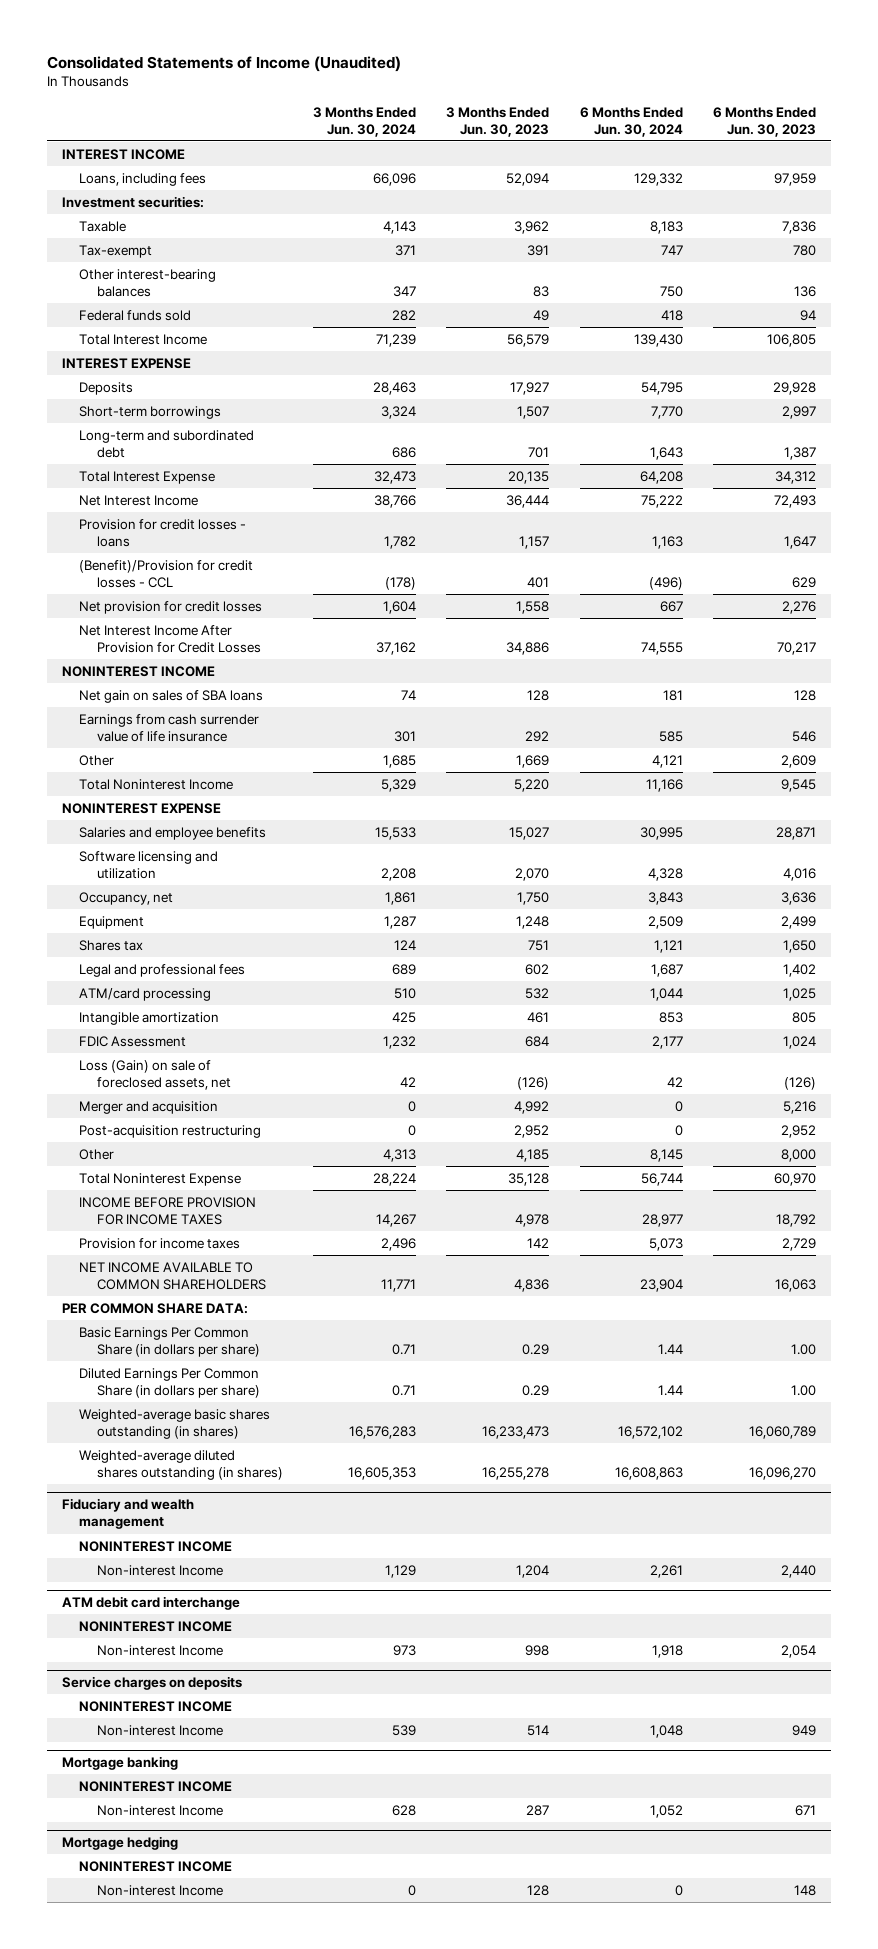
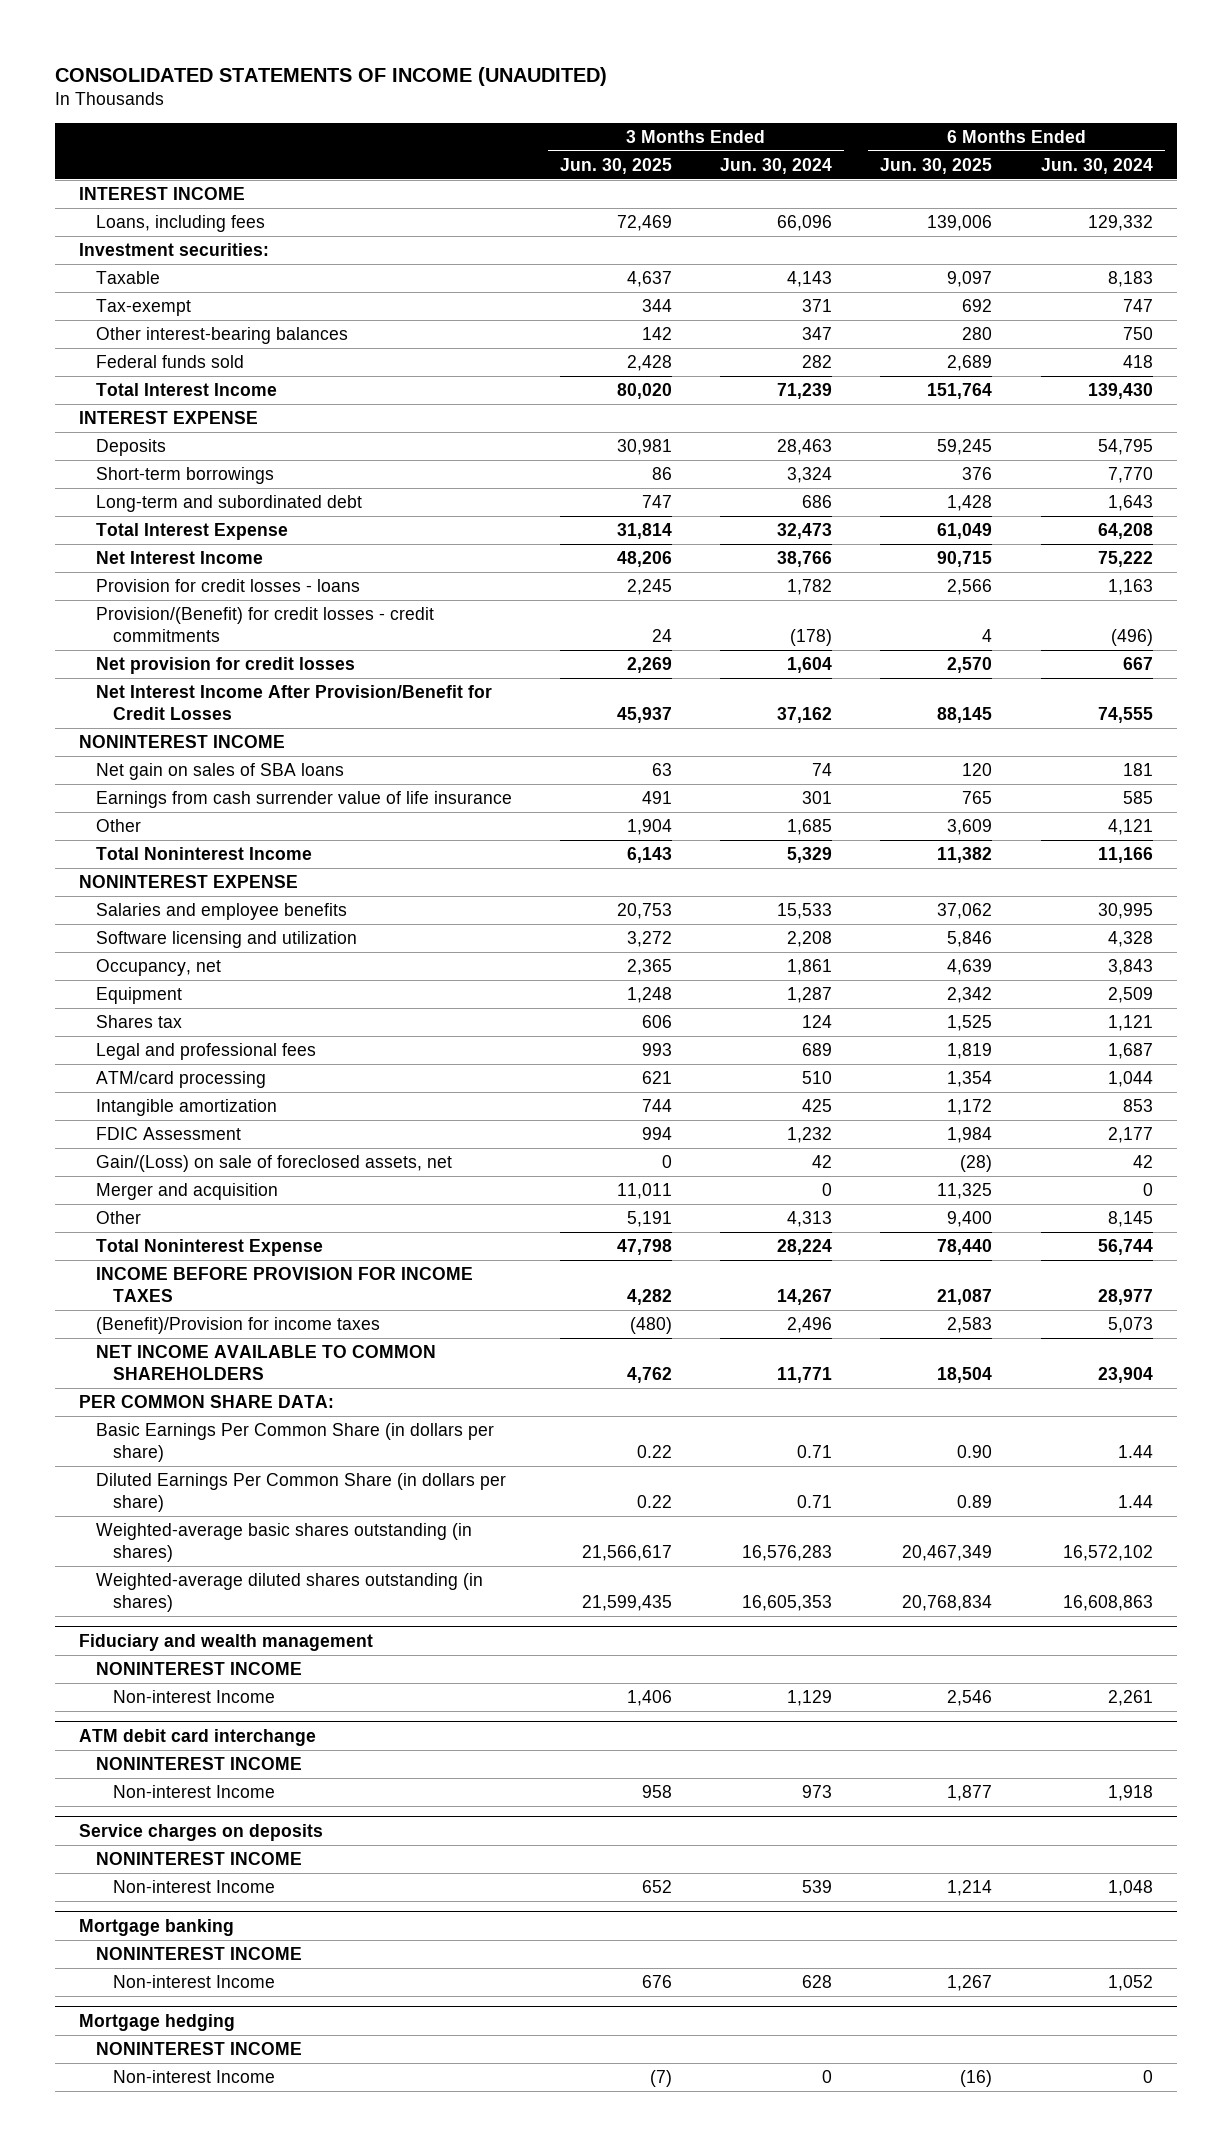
[47,56,402,73] Consolidated Statements of Income (Unaudited) -> [54,66,607,86] CONSOLIDATED STATEMENTS OF INCOME (UNAUDITED)
[446,106,550,137] 3 Months Ended Jun. 30, 2023 -> none
[712,106,816,137] 6 Months Ended Jun. 30, 2023 -> none
none -> [559,157,672,174] Jun. 30, 2025
none -> [880,157,993,174] Jun. 30, 2025
[79,559,254,588] (Benefit)/Provision for credit losses - CCL -> [95,607,434,642] Provision/(Benefit) for credit losses - credit commitments
[79,624,261,653] Net Interest Income After Provision for Credit Losses -> [95,685,492,720] Net Interest Income After Provision/Benefit for Credit Losses
[79,1059,231,1090] Loss (Gain) on sale of foreclosed assets, net -> [95,1155,452,1173] Gain/(Loss) on sale of foreclosed assets, net
[79,1124,262,1138] Post-acquisition restructuring -> none
[79,1237,241,1249] Provision for income taxes -> [95,1317,380,1335] (Benefit)/Provision for income taxes

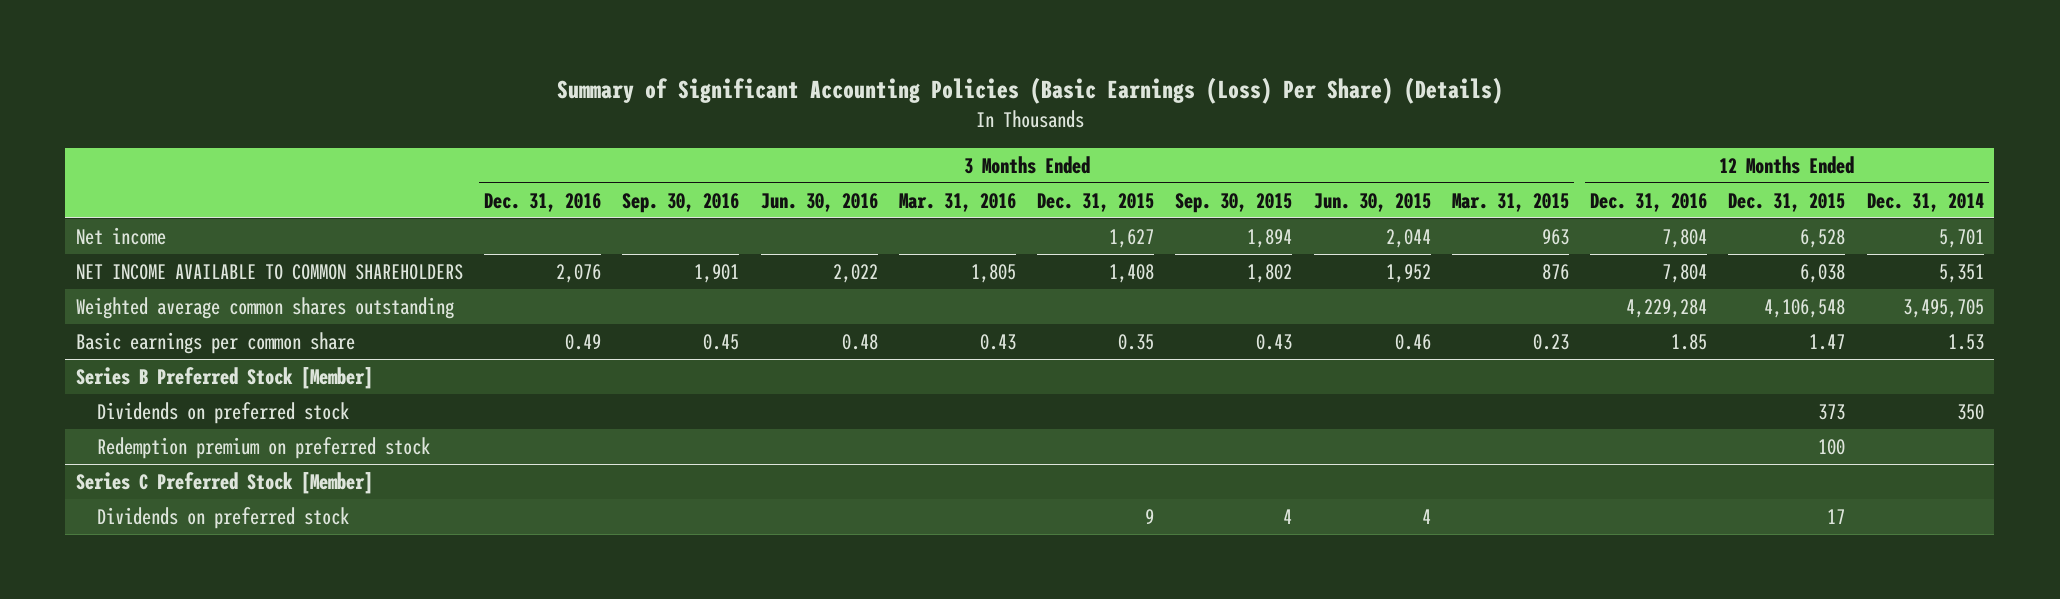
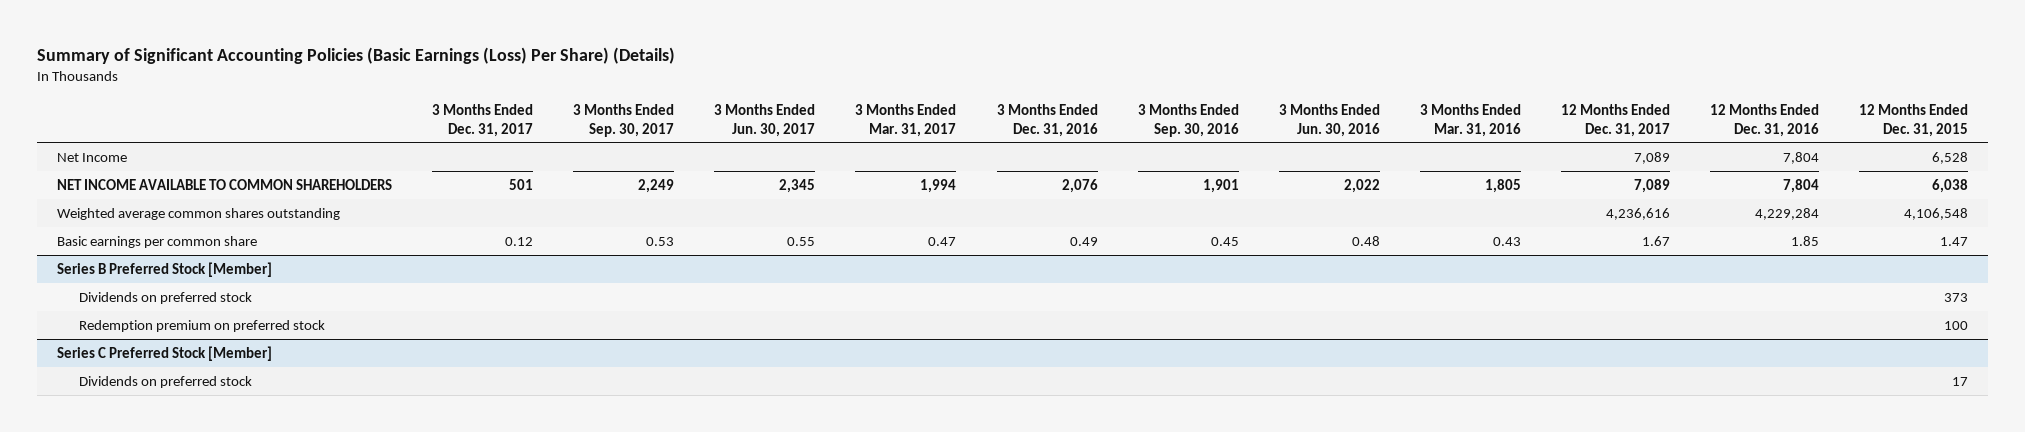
[1037,192,1155,212] Dec. 31, 2015 -> none
[1175,192,1293,213] Sep. 30, 2015 -> none
[1313,192,1431,212] Jun. 30, 2015 -> none
[1451,192,1569,212] Mar. 31, 2015 -> none
[1866,192,1984,212] Dec. 31, 2014 -> none
none -> [432,104,534,137] 3 Months Ended Dec. 31, 2017
none -> [573,104,675,137] 3 Months Ended Sep. 30, 2017
none -> [714,104,816,137] 3 Months Ended Jun. 30, 2017
none -> [855,104,957,137] 3 Months Ended Mar. 31, 2017
none -> [1560,104,1670,137] 12 Months Ended Dec. 31, 2017
[75,226,166,245] Net income -> [57,152,128,162] Net Income

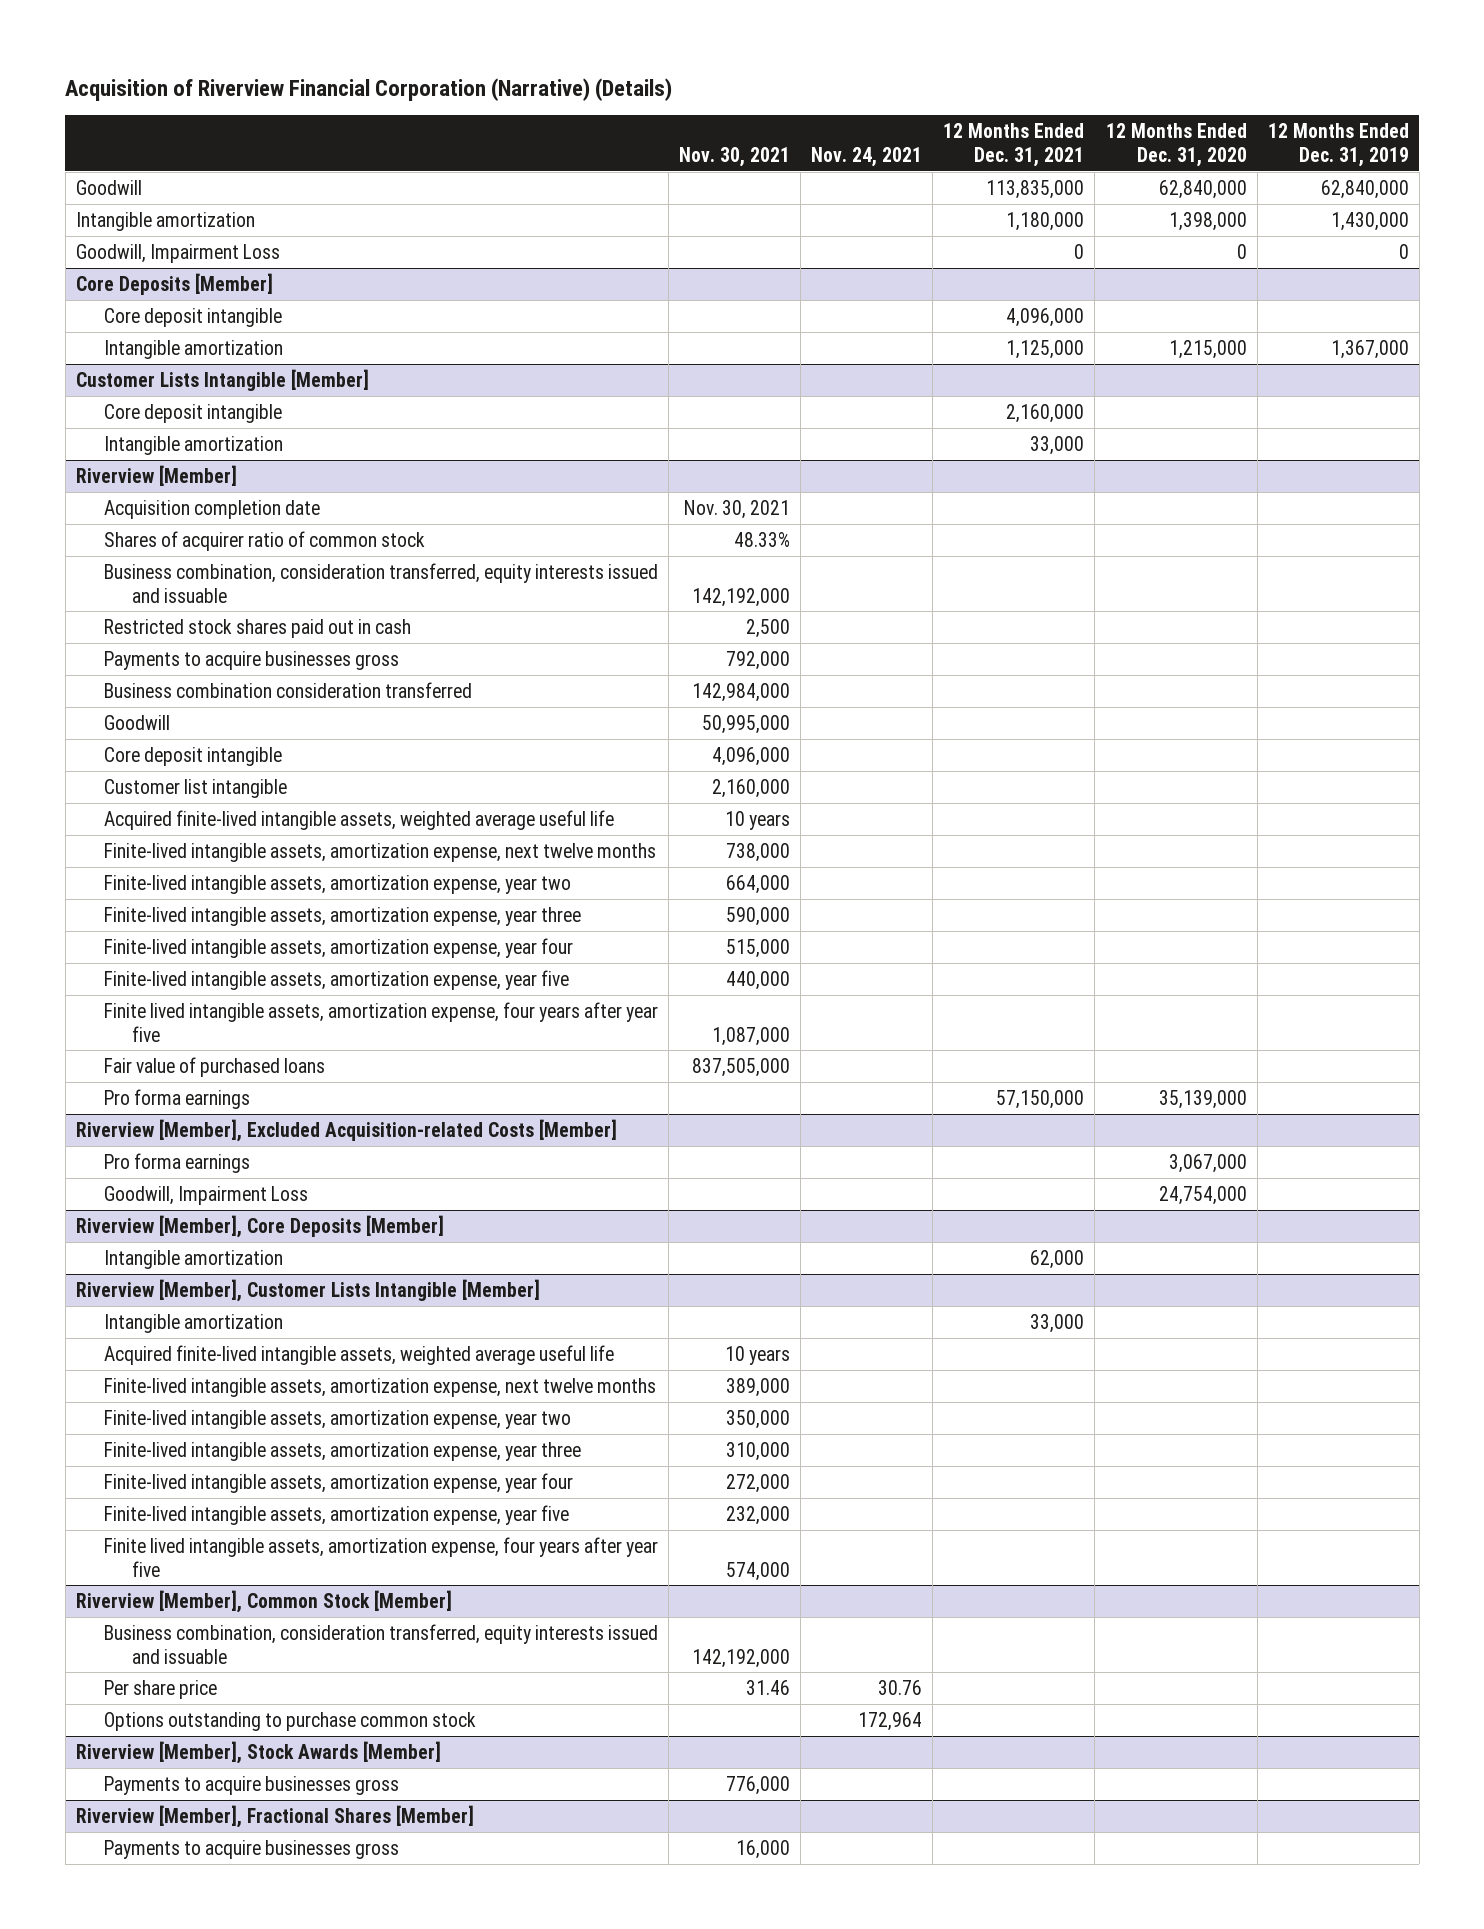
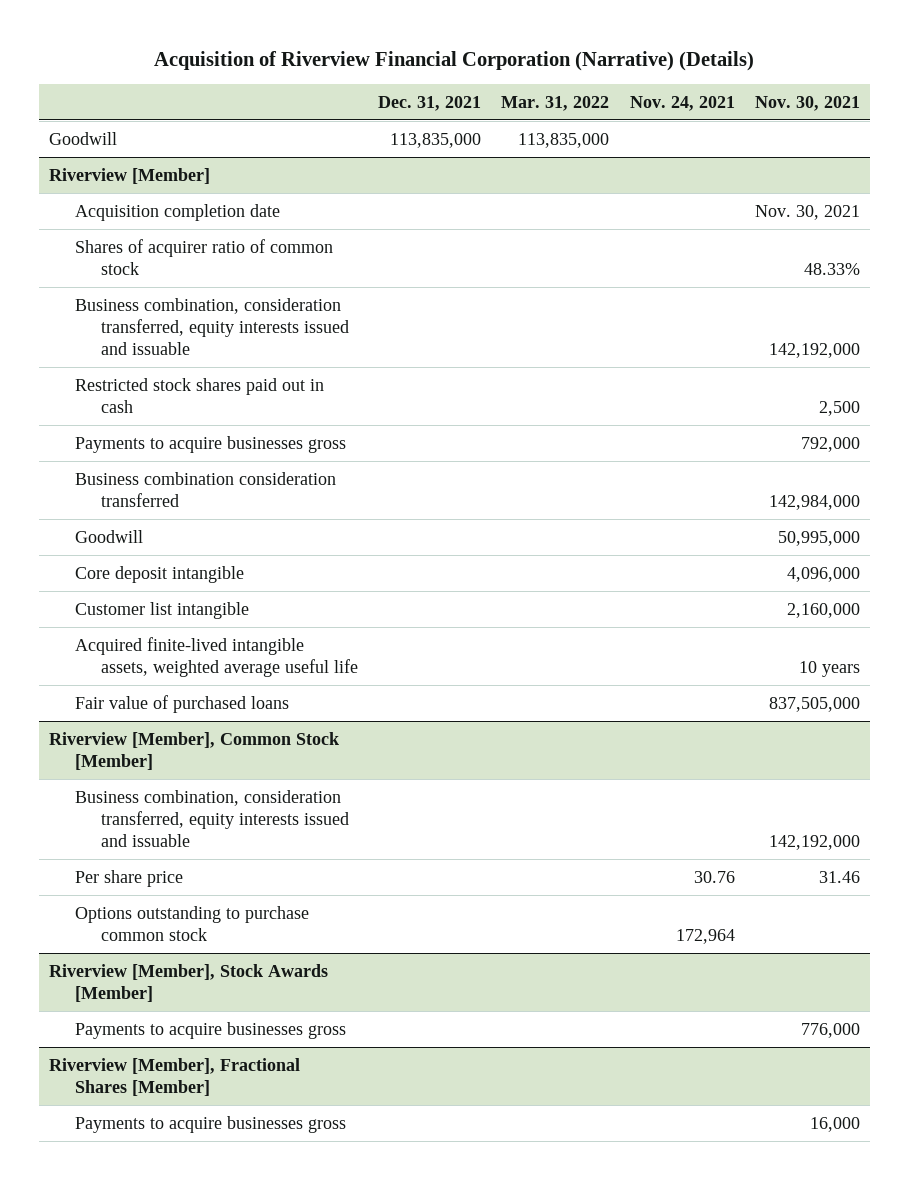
[943,123,1085,168] 12 Months Ended Dec. 31, 2021 -> none
[1105,123,1247,168] 12 Months Ended Dec. 31, 2020 -> none
[1267,123,1409,168] 12 Months Ended Dec. 31, 2019 -> none
none -> [378,95,482,111] Dec. 31, 2021
none -> [501,95,610,111] Mar. 31, 2022
[75,211,255,231] Intangible amortization -> none
[75,243,280,263] Goodwill, Impairment Loss -> none
[75,272,273,295] Core Deposits [Member] -> none
[104,307,283,327] Core deposit intangible -> none
[104,339,284,359] Intangible amortization -> none
[75,368,369,391] Customer Lists Intangible [Member] -> none
[104,403,283,423] Core deposit intangible -> none
[104,435,284,455] Intangible amortization -> none
[104,842,657,862] Finite-lived intangible assets, amortization expense, next twelve months -> none
[104,874,572,894] Finite-lived intangible assets, amortization expense, year two -> none
[104,906,582,926] Finite-lived intangible assets, amortization expense, year three -> none
[104,937,574,958] Finite-lived intangible assets, amortization expense, year four -> none
[104,969,570,990] Finite-lived intangible assets, amortization expense, year five -> none
[104,1001,659,1042] Finite lived intangible assets, amortization expense, four years after year five -> none
[104,1088,251,1109] Pro forma earnings -> none
[75,1118,617,1142] Riverview [Member], Excluded Acquisition-related Costs [Member] -> none
[104,1152,251,1173] Pro forma earnings -> none
[104,1185,309,1205] Goodwill, Impairment Loss -> none
[75,1214,444,1238] Riverview [Member], Core Deposits [Member] -> none
[104,1249,284,1269] Intangible amortization -> none
[75,1278,540,1302] Riverview [Member], Customer Lists Intangible [Member] -> none
[104,1313,284,1333] Intangible amortization -> none
[104,1344,615,1365] Acquired finite-lived intangible assets, weighted average useful life -> none
[104,1377,657,1397] Finite-lived intangible assets, amortization expense, next twelve months -> none
[104,1409,572,1429] Finite-lived intangible assets, amortization expense, year two -> none
[104,1441,582,1461] Finite-lived intangible assets, amortization expense, year three -> none
[104,1472,574,1493] Finite-lived intangible assets, amortization expense, year four -> none
[104,1504,570,1525] Finite-lived intangible assets, amortization expense, year five -> none
[104,1536,659,1577] Finite lived intangible assets, amortization expense, four years after year five -> none

